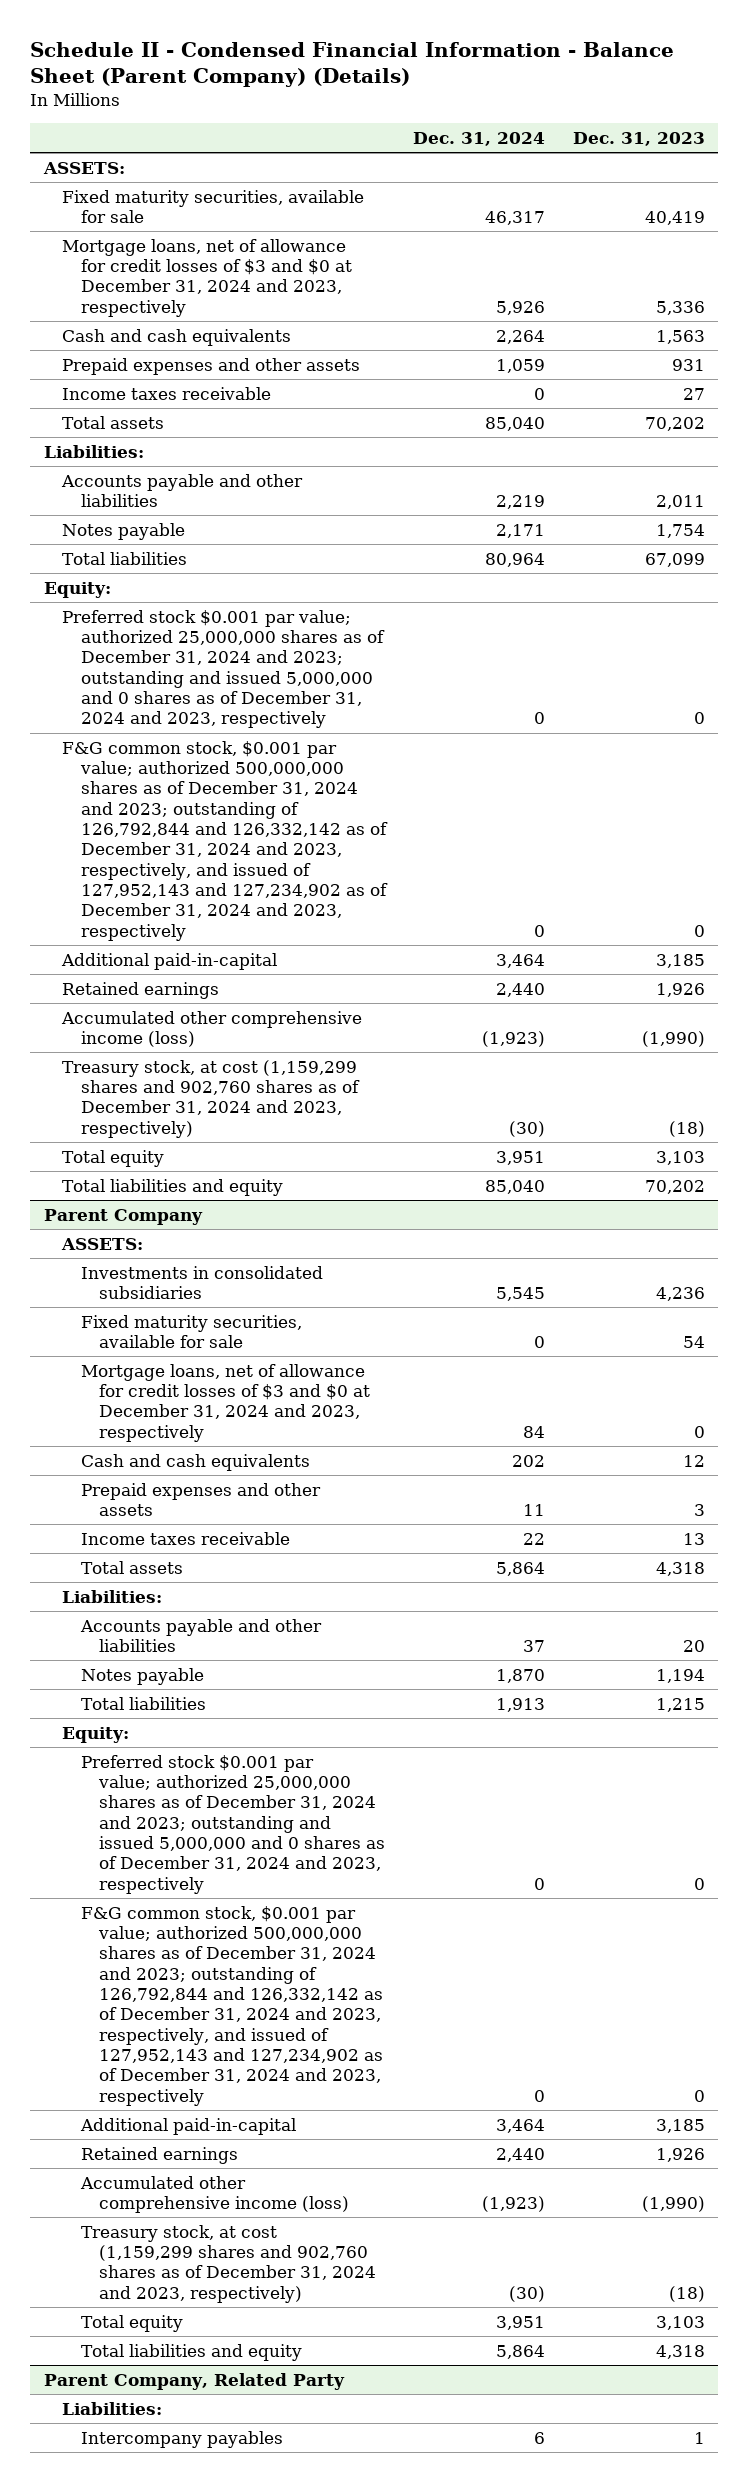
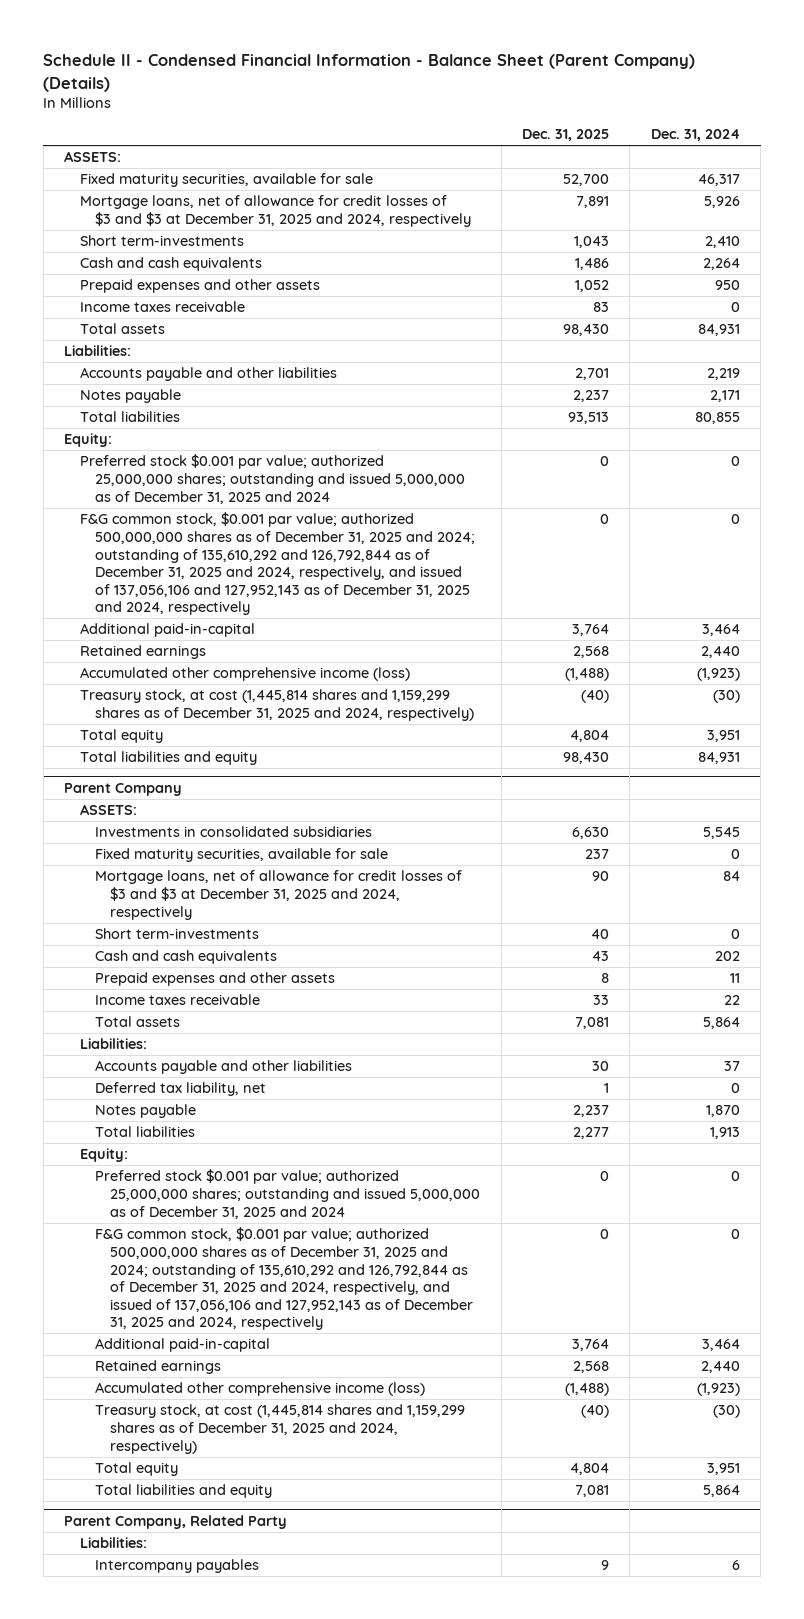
[572,131,705,146] Dec. 31, 2023 -> none
none -> [521,129,609,142] Dec. 31, 2025
[62,238,352,317] Mortgage loans, net of allowance for credit losses of $3 and $0 at December 31, 2024 and 2023, respectively -> [79,195,471,227] Mortgage loans, net of allowance for credit losses of $3 and $3 at December 31, 2025 and 2024, respectively
none -> [79,235,244,247] Short term-investments
[496,358,546,373] 1,059 -> [714,280,740,291] 950
[485,416,546,431] 85,040 -> [697,324,740,337] 84,931
[485,552,546,567] 80,964 -> [694,412,740,425] 80,855
[62,609,385,729] Preferred stock $0.001 par value; authorized 25,000,000 shares as of December 31, 2024 and 2023; outstanding and issued 5,000,000 and 0 shares as of December 31, 2024 and 2023, respectively -> [79,454,465,504] Preferred stock $0.001 par value; authorized 25,000,000 shares; outstanding and issued 5,000,000 as of December 31, 2025 and 2024
[62,740,388,941] F&G common stock, $0.001 par value; authorized 500,000,000 shares as of December 31, 2024 and 2023; outstanding of 126,792,844 and 126,332,142 as of December 31, 2024 and 2023, respectively, and issued of 127,952,143 and 127,234,902 as of December 31, 2024 and 2023, respectively -> [79,512,475,616] F&G common stock, $0.001 par value; authorized 500,000,000 shares as of December 31, 2025 and 2024; outstanding of 135,610,292 and 126,792,844 as of December 31, 2025 and 2024, respectively, and issued of 137,056,106 and 127,952,143 as of December 31, 2025 and 2024, respectively
[62,1059,360,1138] Treasury stock, at cost (1,159,299 shares and 902,760 shares as of December 31, 2024 and 2023, respectively) -> [79,689,474,721] Treasury stock, at cost (1,445,814 shares and 1,159,299 shares as of December 31, 2025 and 2024, respectively)
[485,1179,546,1194] 85,040 -> [697,752,740,765] 84,931
[80,1363,371,1442] Mortgage loans, net of allowance for credit losses of $3 and $0 at December 31, 2024 and 2023, respectively -> [94,870,462,920] Mortgage loans, net of allowance for credit losses of $3 and $3 at December 31, 2025 and 2024, respectively
none -> [94,928,259,940] Short term-investments
none -> [94,1082,266,1097] Deferred tax liability, net
[80,1754,386,1894] Preferred stock $0.001 par value; authorized 25,000,000 shares as of December 31, 2024 and 2023; outstanding and issued 5,000,000 and 0 shares as of December 31, 2024 and 2023, respectively -> [94,1169,481,1219] Preferred stock $0.001 par value; authorized 25,000,000 shares; outstanding and issued 5,000,000 as of December 31, 2025 and 2024
[80,1905,384,2106] F&G common stock, $0.001 par value; authorized 500,000,000 shares as of December 31, 2024 and 2023; outstanding of 126,792,844 and 126,332,142 as of December 31, 2024 and 2023, respectively, and issued of 127,952,143 and 127,234,902 as of December 31, 2024 and 2023, respectively -> [94,1227,474,1331] F&G common stock, $0.001 par value; authorized 500,000,000 shares as of December 31, 2025 and 2024; outstanding of 135,610,292 and 126,792,844 as of December 31, 2025 and 2024, respectively, and issued of 137,056,106 and 127,952,143 as of December 31, 2025 and 2024, respectively
[80,2224,377,2303] Treasury stock, at cost (1,159,299 shares and 902,760 shares as of December 31, 2024 and 2023, respectively) -> [94,1404,465,1454] Treasury stock, at cost (1,445,814 shares and 1,159,299 shares as of December 31, 2025 and 2024, respectively)

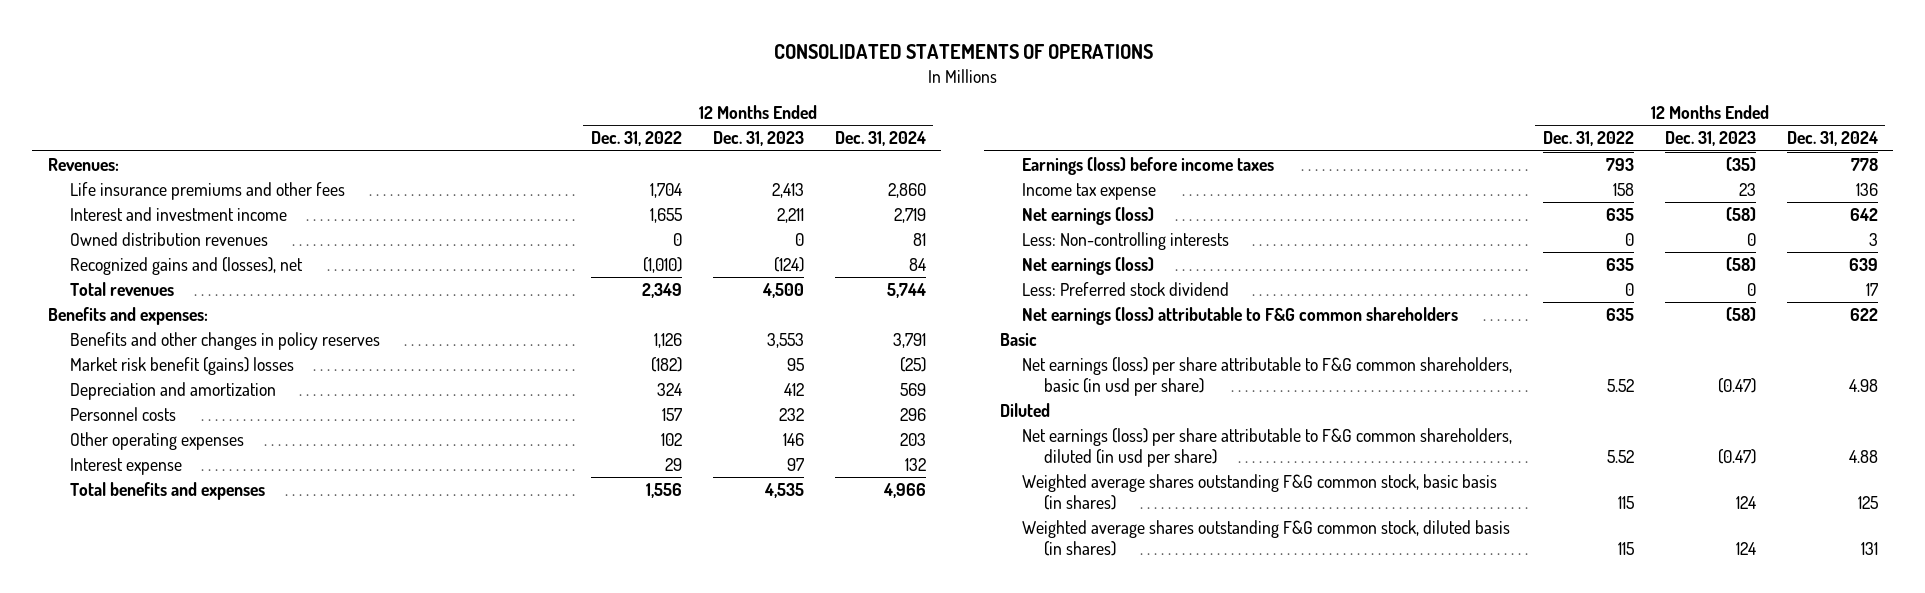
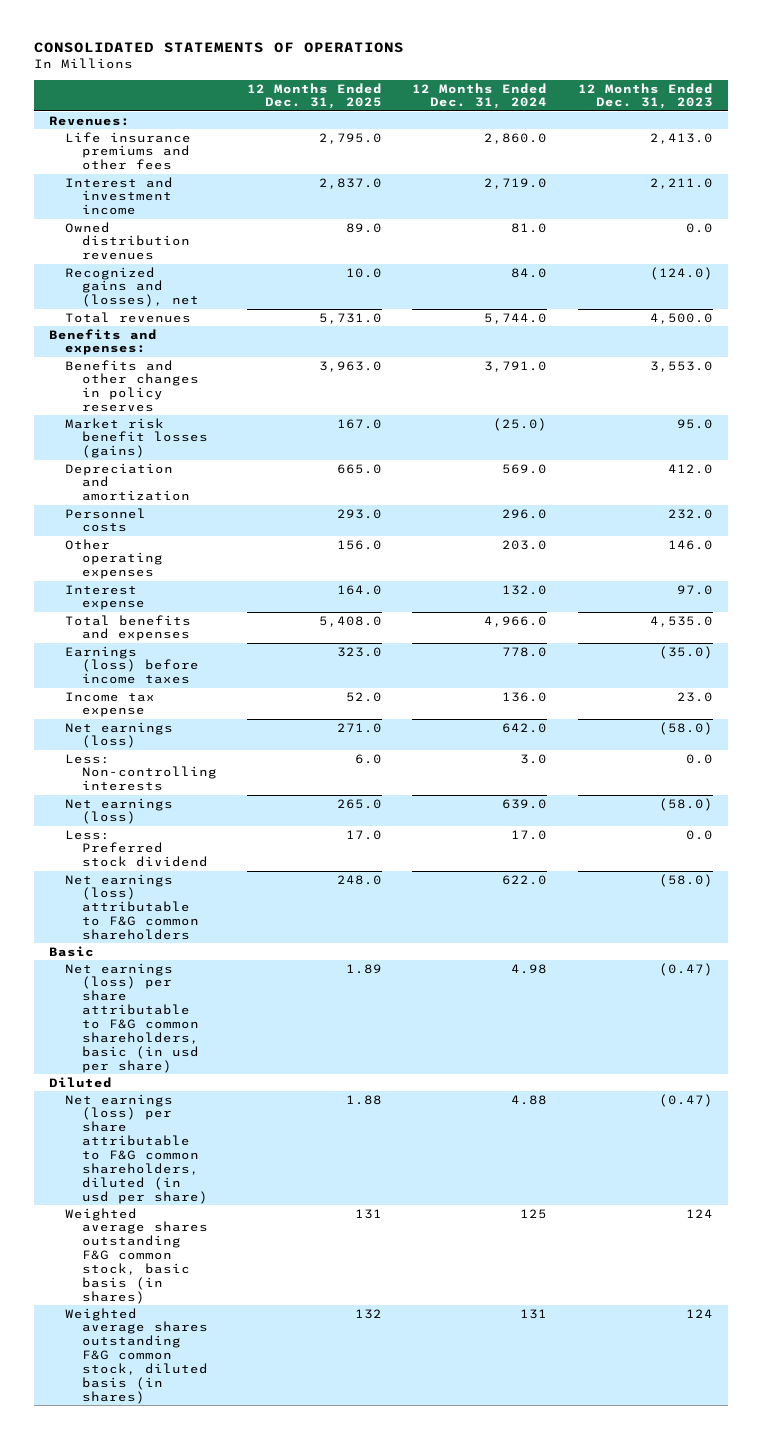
[590,131,682,147] Dec. 31, 2022 -> none
none -> [247,82,383,110] 12 Months Ended Dec. 31, 2025
[771,183,804,199] 2,413 -> [649,132,713,144] 2,413.0
[887,183,926,199] 2,860 -> [484,132,548,144] 2,860.0
[776,208,804,224] 2,211 -> [649,177,713,189] 2,211.0
[893,208,926,224] 2,719 -> [484,177,548,189] 2,719.0
[794,233,804,247] 0 -> [685,222,713,233] 0.0
[912,233,926,247] 81 -> [511,222,548,233] 81.0
[773,257,804,273] (124) -> [649,266,713,280] (124.0)
[908,258,926,272] 84 -> [511,267,548,278] 84.0
[761,283,804,299] 4,500 -> [649,312,713,324] 4,500.0
[886,283,926,299] 5,744 -> [484,312,548,324] 5,744.0
[766,333,804,349] 3,553 -> [649,360,713,372] 3,553.0
[892,333,926,349] 3,791 -> [484,360,548,372] 3,791.0
[69,357,294,376] Market risk benefit (gains) losses -> [65,417,208,459] Market risk benefit losses (gains)
[786,358,804,372] 95 -> [676,418,713,429] 95.0
[899,357,926,373] (25) -> [493,417,548,431] (25.0)
[783,383,804,397] 412 -> [667,463,713,474] 412.0
[899,383,926,397] 569 -> [502,463,548,474] 569.0
[778,408,804,422] 232 -> [667,508,713,519] 232.0
[899,408,926,422] 296 -> [502,508,548,519] 296.0
[782,433,804,447] 146 -> [667,539,713,550] 146.0
[899,433,926,447] 203 -> [502,539,548,550] 203.0
[786,458,804,472] 97 -> [676,584,713,595] 97.0
[904,458,926,472] 132 -> [502,584,548,595] 132.0
[763,483,804,499] 4,535 -> [649,615,713,627] 4,535.0
[882,483,926,499] 4,966 -> [484,615,548,627] 4,966.0
[1725,157,1756,172] (35) -> [658,645,713,659] (35.0)
[1850,158,1878,172] 778 -> [502,646,548,657] 778.0
[1738,183,1756,197] 23 -> [676,691,713,702] 23.0
[1855,183,1878,197] 136 -> [502,691,548,702] 136.0
[1725,207,1756,222] (58) -> [658,721,713,735] (58.0)
[1849,208,1878,222] 642 -> [502,722,548,733] 642.0
[1746,233,1756,247] 0 -> [685,753,713,764] 0.0
[1868,233,1878,247] 3 -> [520,753,548,764] 3.0
[1725,257,1756,272] (58) -> [658,797,713,811] (58.0)
[1848,258,1878,272] 639 -> [502,798,548,809] 639.0
[1746,283,1756,297] 0 -> [685,829,713,840] 0.0
[1865,283,1878,297] 17 -> [511,829,548,840] 17.0
[1725,307,1756,322] (58) -> [658,873,713,887] (58.0)
[1849,308,1878,322] 622 -> [502,874,548,885] 622.0

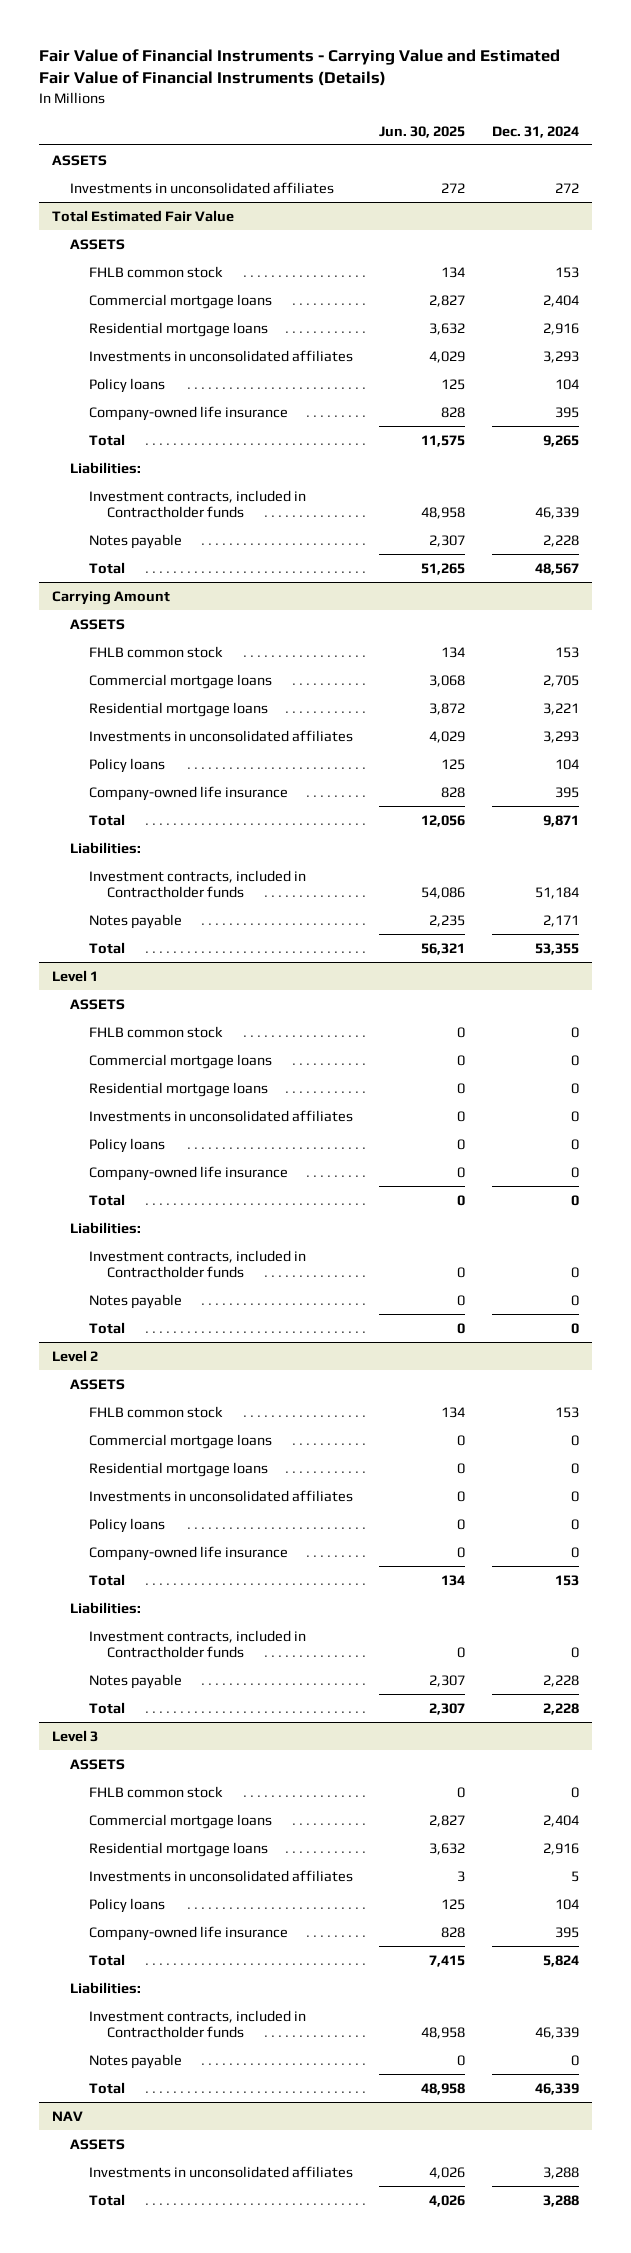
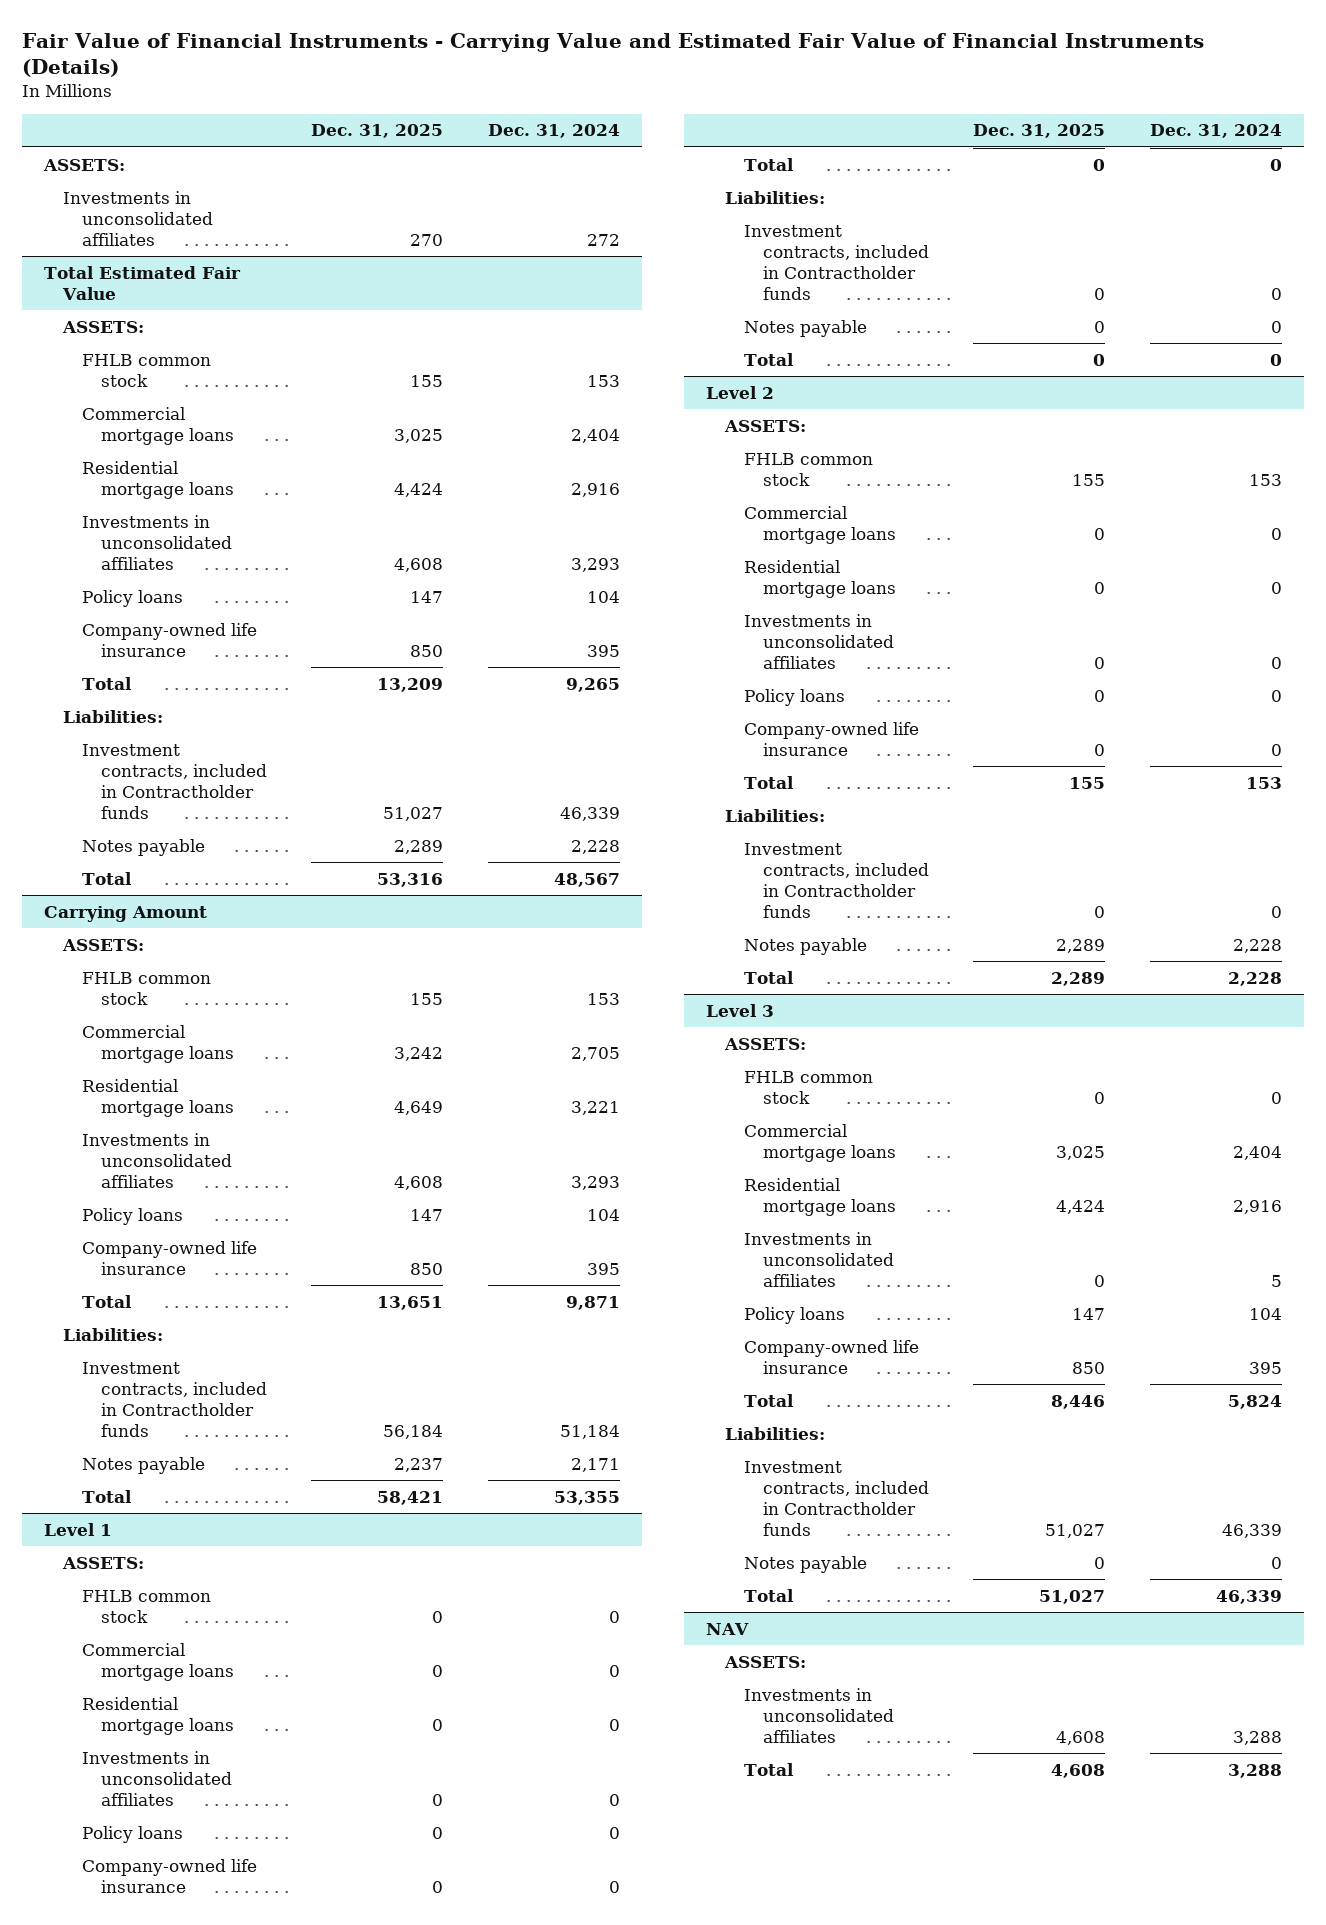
[379,125,466,138] Jun. 30, 2025 -> none
none -> [311,124,444,139] Dec. 31, 2025
[51,154,107,166] ASSETS -> [43,158,126,171] ASSETS:
[70,238,126,250] ASSETS -> [61,320,144,333] ASSETS:
[70,618,126,630] ASSETS -> [61,938,144,951] ASSETS:
[70,998,126,1010] ASSETS -> [61,1556,144,1569] ASSETS:
[70,1378,126,1390] ASSETS -> [724,419,807,432] ASSETS:
[70,1758,126,1770] ASSETS -> [724,1037,807,1050] ASSETS:
[70,2138,126,2150] ASSETS -> [724,1655,807,1668] ASSETS:

